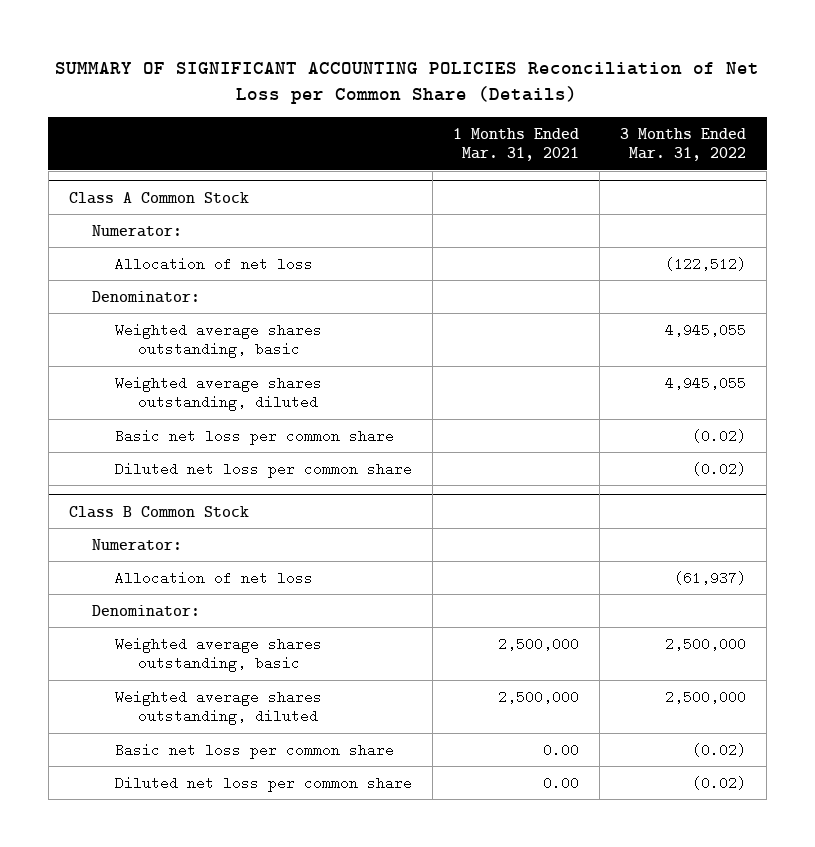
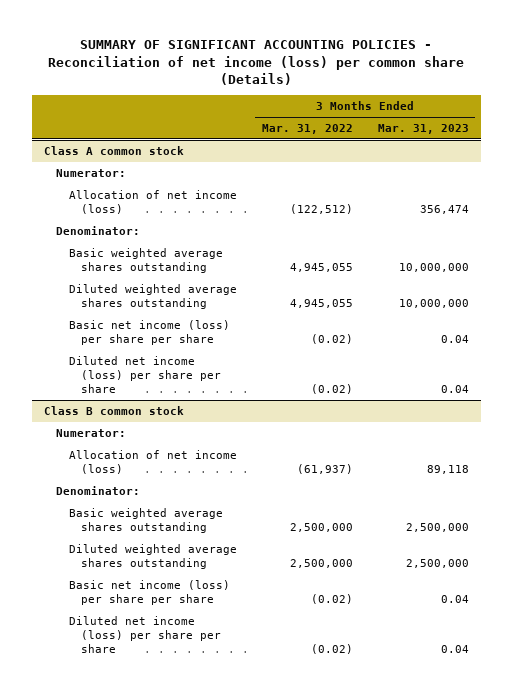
[55,62,760,105] SUMMARY OF SIGNIFICANT ACCOUNTING POLICIES Reconciliation of Net Loss per Common Share (Details) -> [48,40,465,86] SUMMARY OF SIGNIFICANT ACCOUNTING POLICIES - Reconciliation of net income (loss) per common share (Details)
[453,127,580,162] 1 Months Ended Mar. 31, 2021 -> none
none -> [377,124,469,135] Mar. 31, 2023
[68,191,249,204] Class A Common Stock -> [44,145,185,155] Class A common stock
[115,256,314,271] Allocation of net loss -> [68,189,237,215] Allocation of net income (loss)
[115,322,323,359] Weighted average shares outstanding, basic -> [68,247,223,274] Basic weighted average shares outstanding
[115,375,323,412] Weighted average shares outstanding, diluted -> [68,283,237,310] Diluted weighted average shares outstanding
[115,428,395,445] Basic net loss per common share -> [68,319,230,346] Basic net income (loss) per share per share
[115,461,413,478] Diluted net loss per common share -> [68,355,221,394] Diluted net income (loss) per share per share
[68,505,249,518] Class B Common Stock -> [44,405,185,415] Class B common stock
[115,570,314,585] Allocation of net loss -> [68,449,237,475] Allocation of net income (loss)
[115,636,323,673] Weighted average shares outstanding, basic -> [68,507,223,534] Basic weighted average shares outstanding
[115,689,323,726] Weighted average shares outstanding, diluted -> [68,543,237,570] Diluted weighted average shares outstanding
[115,742,395,759] Basic net loss per common share -> [68,579,230,606] Basic net income (loss) per share per share
[115,775,413,792] Diluted net loss per common share -> [68,615,221,654] Diluted net income (loss) per share per share

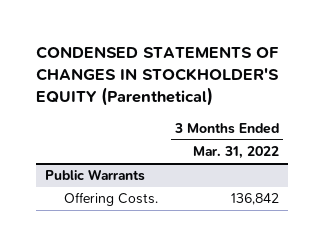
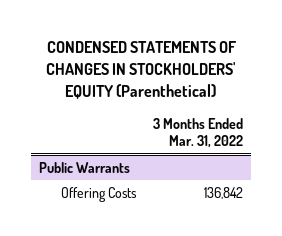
[36,46,280,107] CONDENSED STATEMENTS OF CHANGES IN STOCKHOLDER'S EQUITY (Parenthetical) -> [46,41,238,99] CONDENSED STATEMENTS OF CHANGES IN STOCKHOLDERS' EQUITY (Parenthetical)
[63,192,158,207] Offering Costs. -> [61,186,138,202] Offering Costs

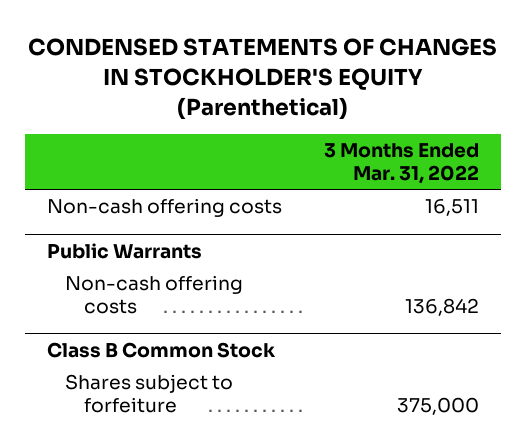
[46,41,238,99] CONDENSED STATEMENTS OF CHANGES IN STOCKHOLDERS' EQUITY (Parenthetical) -> [27,38,497,120] CONDENSED STATEMENTS OF CHANGES IN STOCKHOLDER'S EQUITY (Parenthetical)
none -> [46,198,282,218] Non-cash offering costs
[61,186,138,202] Offering Costs -> [65,275,244,314] Non-cash offering costs
none -> [46,341,276,358] Class B Common Stock
none -> [65,374,234,413] Shares subject to forfeiture

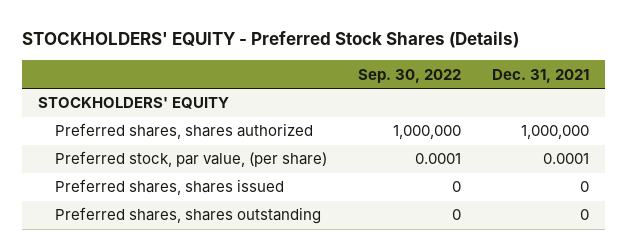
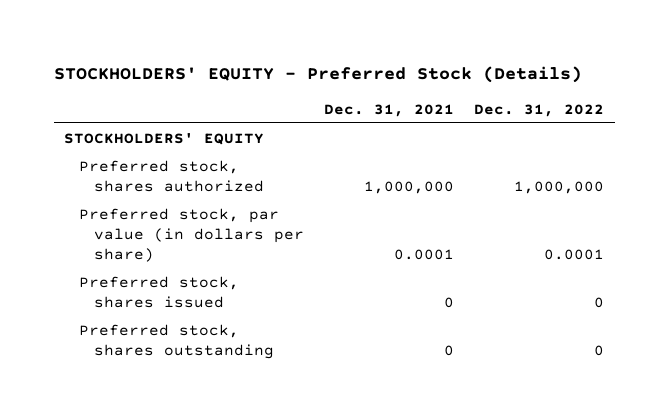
[22,31,520,49] STOCKHOLDERS' EQUITY - Preferred Stock Shares (Details) -> [53,65,582,83] STOCKHOLDERS' EQUITY - Preferred Stock (Details)
[358,68,462,83] Sep. 30, 2022 -> none
none -> [474,103,605,117] Dec. 31, 2022
[54,123,313,140] Preferred shares, shares authorized -> [78,159,264,193] Preferred stock, shares authorized
[54,151,327,168] Preferred stock, par value, (per share) -> [78,207,304,263] Preferred stock, par value (in dollars per share)
[54,179,284,196] Preferred shares, shares issued -> [78,275,239,309] Preferred stock, shares issued
[54,207,321,225] Preferred shares, shares outstanding -> [78,323,274,360] Preferred stock, shares outstanding

